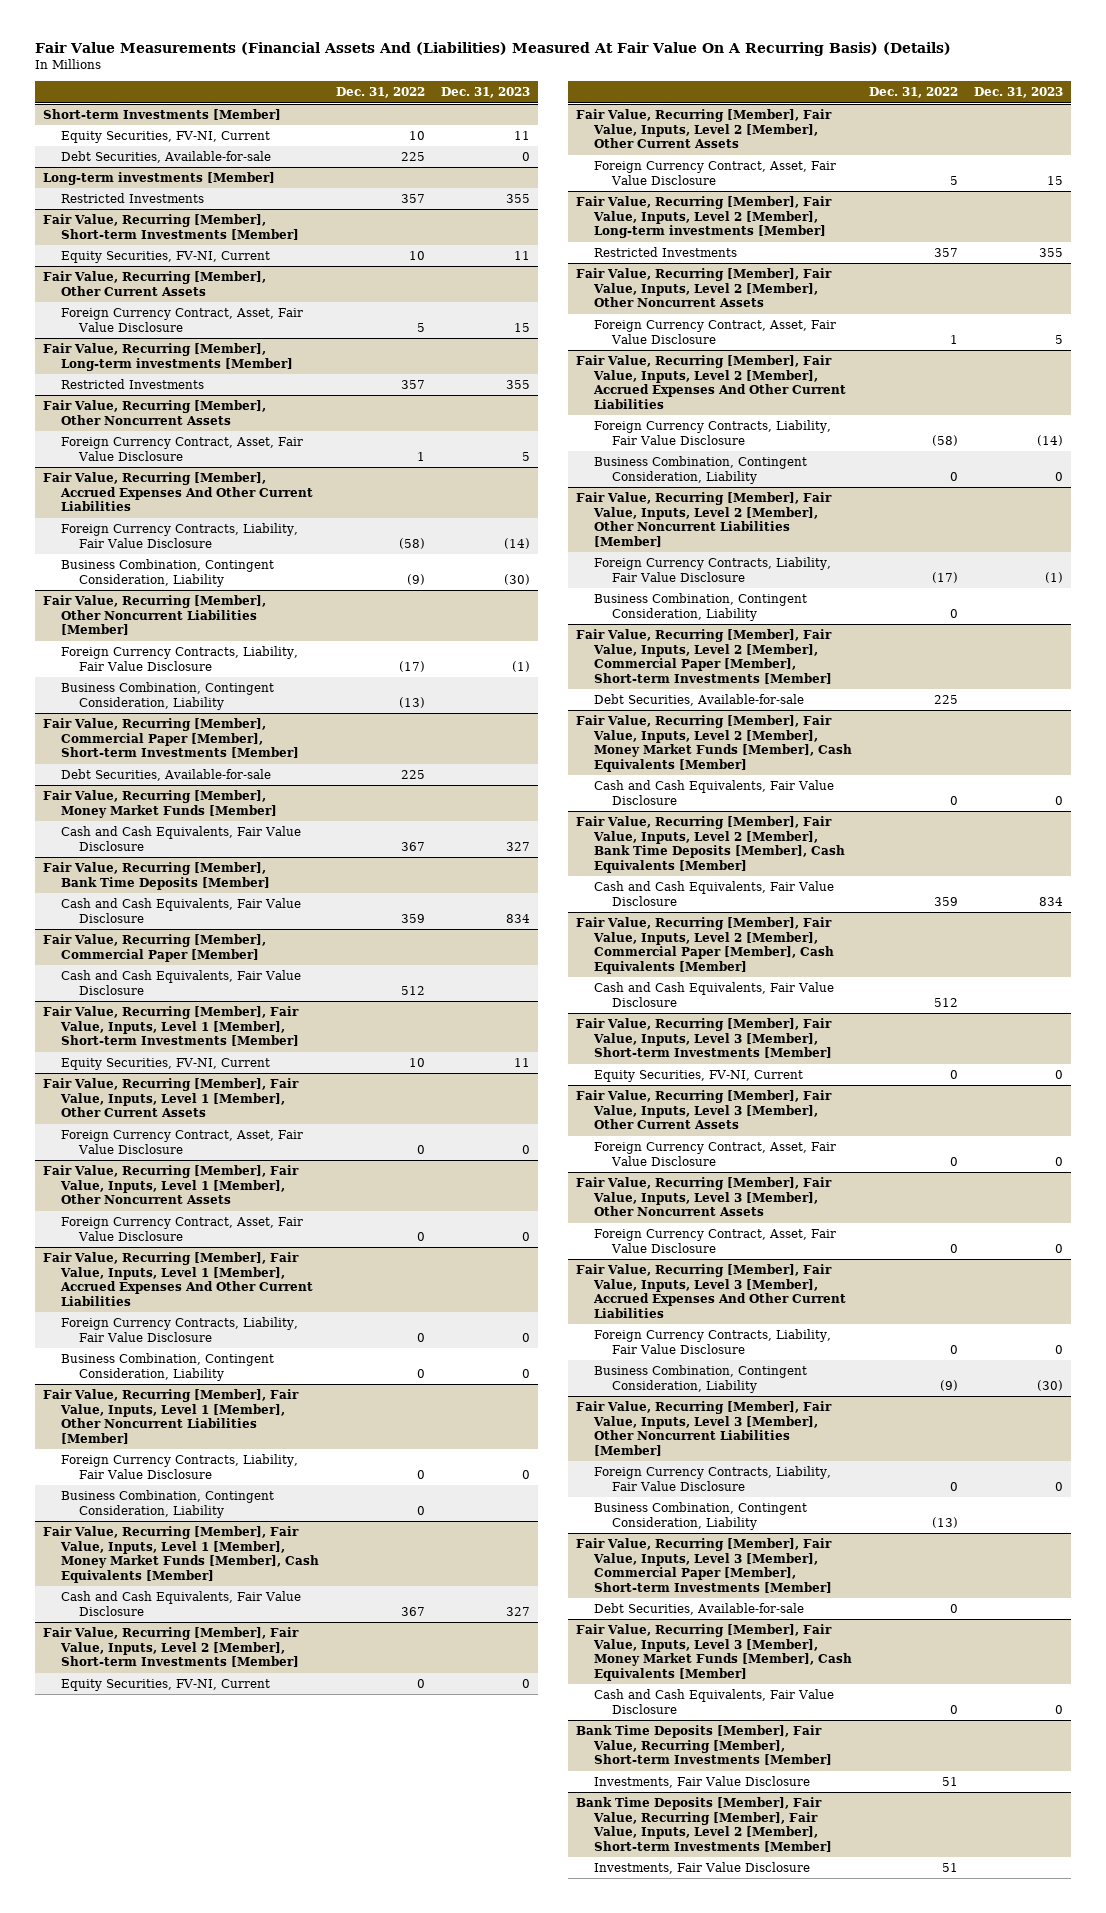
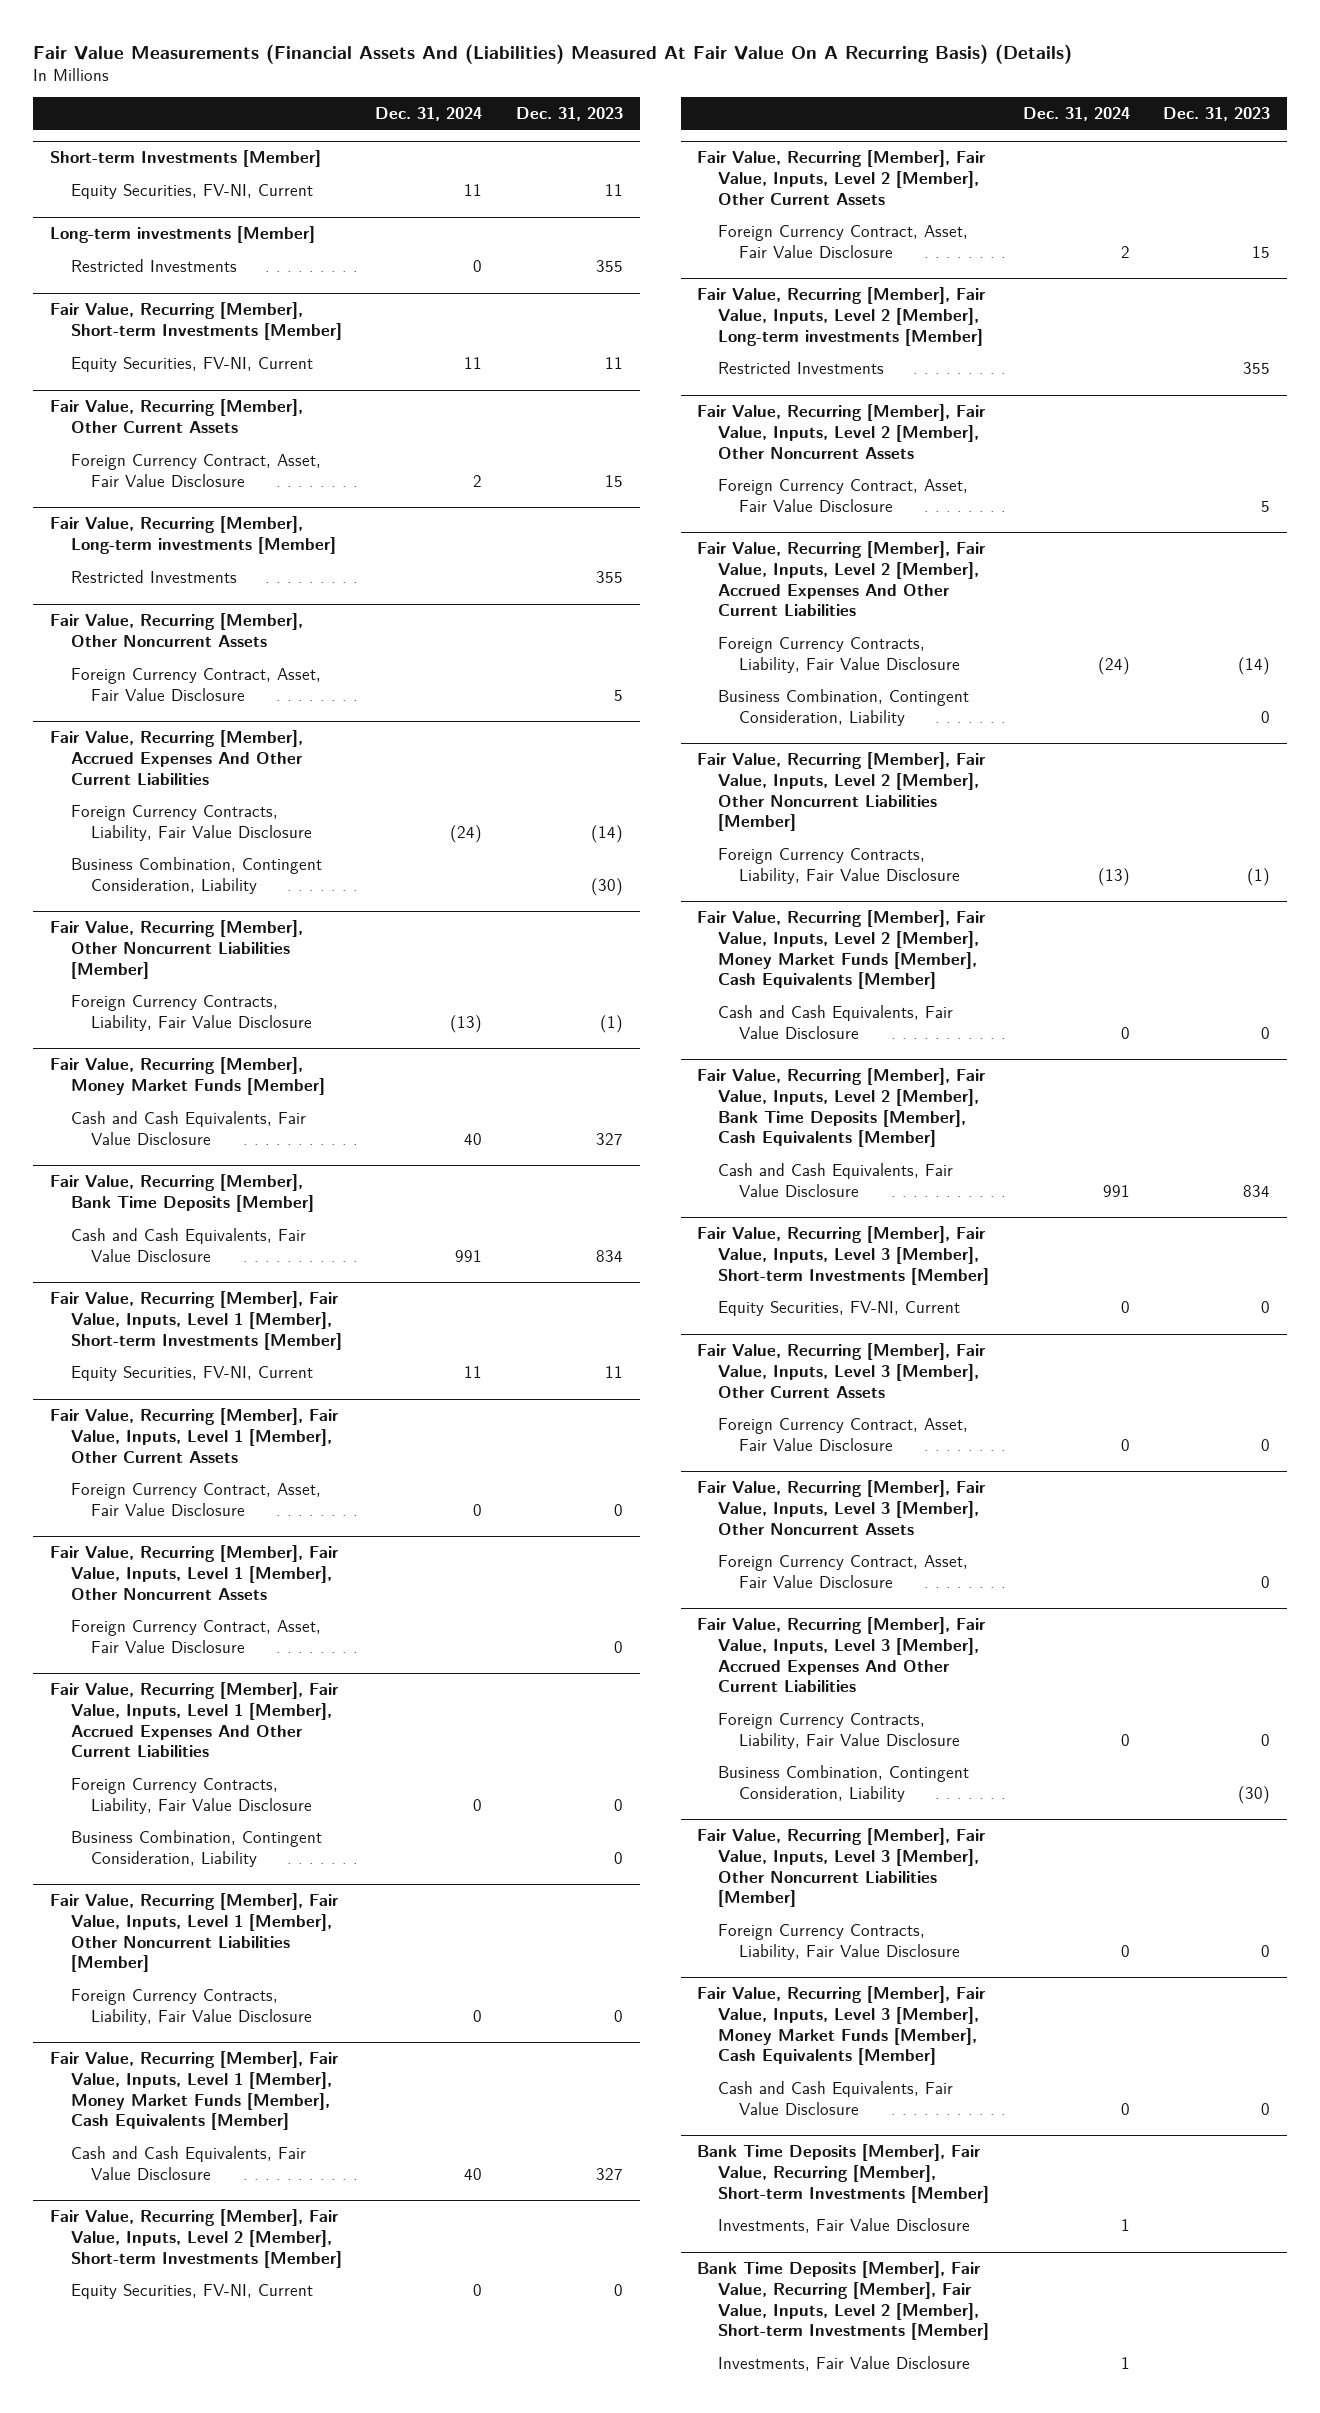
[335,87,425,99] Dec. 31, 2022 -> none
none -> [375,107,483,122] Dec. 31, 2024
[61,151,272,164] Debt Securities, Available-for-sale -> none
[61,682,275,710] Business Combination, Contingent Consideration, Liability -> none
[43,718,300,759] Fair Value, Recurring [Member], Commercial Paper [Member], Short-term Investments [Member] -> none
[61,769,272,782] Debt Securities, Available-for-sale -> none
[43,934,267,962] Fair Value, Recurring [Member], Commercial Paper [Member] -> none
[61,970,302,995] Cash and Cash Equivalents, Fair Value Disclosure -> none
[61,1490,275,1518] Business Combination, Contingent Consideration, Liability -> none
[594,593,808,621] Business Combination, Contingent Consideration, Liability -> none
[576,629,833,684] Fair Value, Recurring [Member], Fair Value, Inputs, Level 2 [Member], Commercial Paper [Member], Short-term Investments [Member] -> none
[594,694,805,707] Debt Securities, Available-for-sale -> none
[576,917,835,974] Fair Value, Recurring [Member], Fair Value, Inputs, Level 2 [Member], Commercial Paper [Member], Cash Equivalents [Member] -> none
[594,982,835,1007] Cash and Cash Equivalents, Fair Value Disclosure -> none
[594,1502,808,1530] Business Combination, Contingent Consideration, Liability -> none
[576,1538,833,1593] Fair Value, Recurring [Member], Fair Value, Inputs, Level 3 [Member], Commercial Paper [Member], Short-term Investments [Member] -> none
[594,1603,805,1616] Debt Securities, Available-for-sale -> none

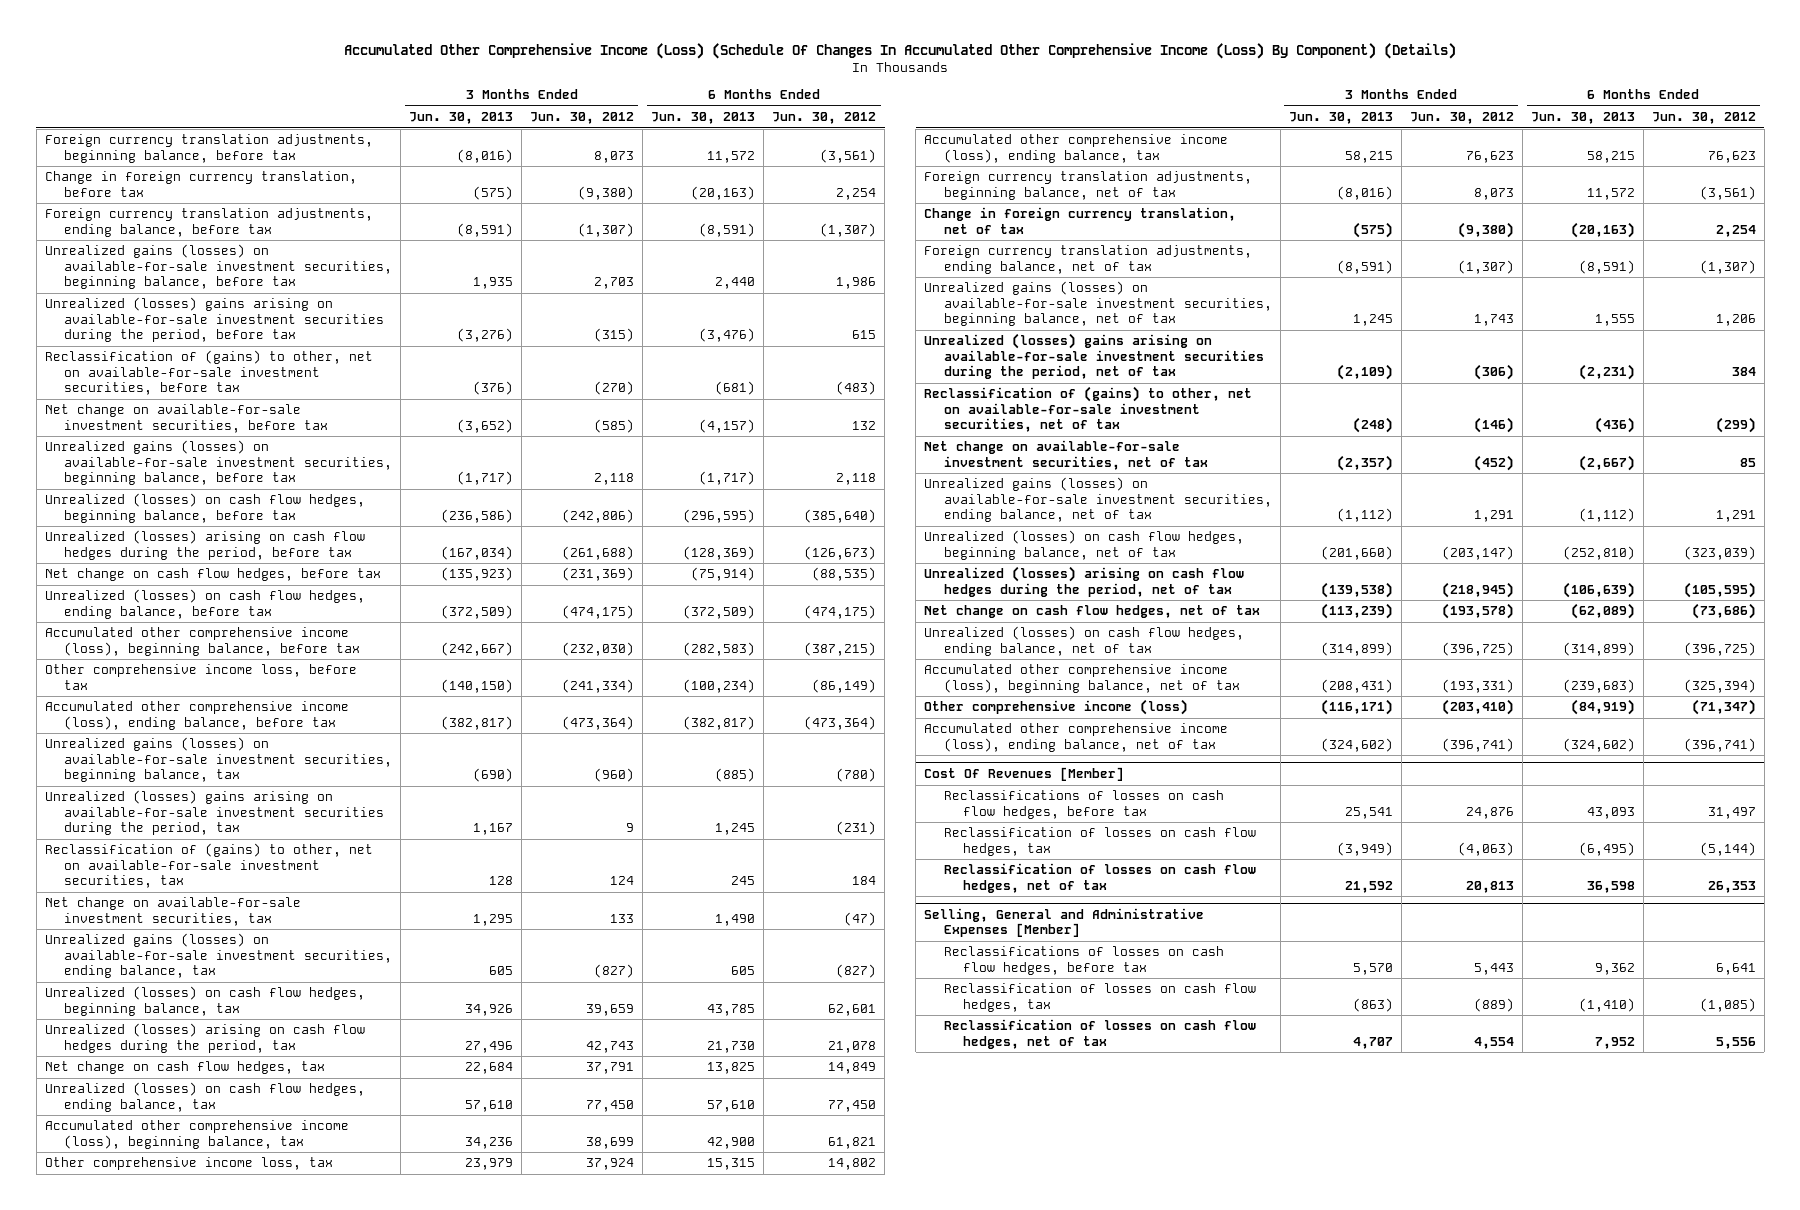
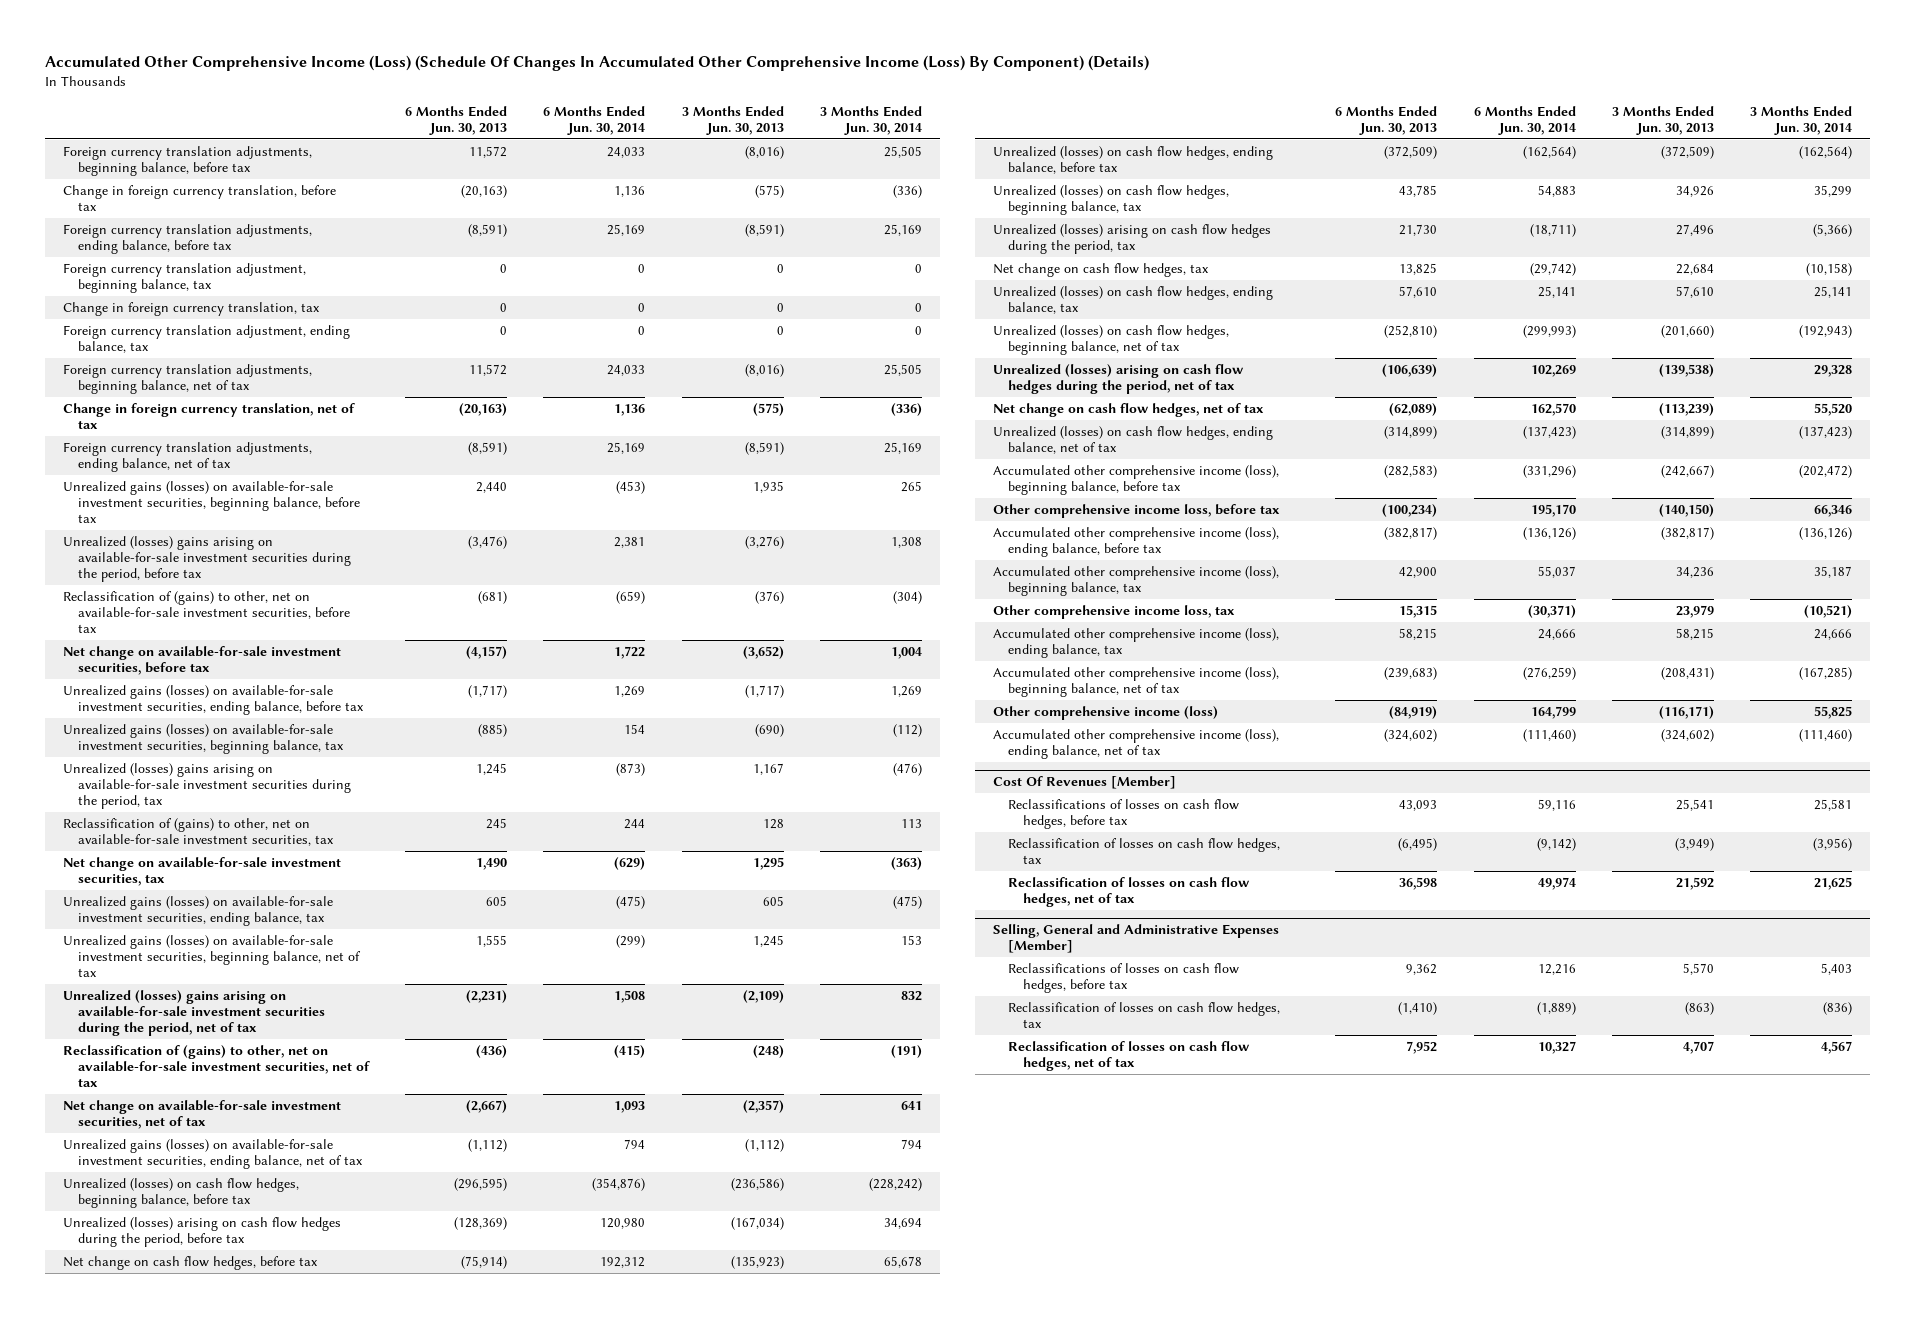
[530,111,635,124] Jun. 30, 2012 -> none
[772,111,877,124] Jun. 30, 2012 -> none
none -> [543,105,646,135] 6 Months Ended Jun. 30, 2014
none -> [819,105,922,135] 3 Months Ended Jun. 30, 2014
none -> [62,262,306,294] Foreign currency translation adjustment, beginning balance, tax
none -> [62,301,320,316] Change in foreign currency translation, tax
none -> [62,324,350,354] Foreign currency translation adjustment, ending balance, tax
[924,171,1253,200] Foreign currency translation adjustments, beginning balance, net of tax -> [62,363,312,395] Foreign currency translation adjustments, beginning balance, net of tax
[924,207,1237,234] Change in foreign currency translation, net of tax -> [62,402,355,430] Change in foreign currency translation, net of tax
[924,245,1253,274] Foreign currency translation adjustments, ending balance, net of tax -> [62,441,312,473] Foreign currency translation adjustments, ending balance, net of tax
[44,440,393,486] Unrealized gains (losses) on available-for-sale investment securities, beginning balance, before tax -> [62,684,364,716] Unrealized gains (losses) on available-for-sale investment securities, ending balance, before tax
[44,493,365,523] Unrealized (losses) on cash flow hedges, beginning balance, before tax -> [62,1177,299,1209] Unrealized (losses) on cash flow hedges, beginning balance, before tax
[44,530,365,560] Unrealized (losses) arising on cash flow hedges during the period, before tax -> [62,1216,341,1248] Unrealized (losses) arising on cash flow hedges during the period, before tax
[44,568,381,582] Net change on cash flow hedges, before tax -> [62,1255,318,1270] Net change on cash flow hedges, before tax
[44,589,365,619] Unrealized (losses) on cash flow hedges, ending balance, before tax -> [993,145,1274,175] Unrealized (losses) on cash flow hedges, ending balance, before tax
[44,986,365,1016] Unrealized (losses) on cash flow hedges, beginning balance, tax -> [993,184,1230,216] Unrealized (losses) on cash flow hedges, beginning balance, tax
[44,1023,365,1053] Unrealized (losses) arising on cash flow hedges during the period, tax -> [993,223,1272,255] Unrealized (losses) arising on cash flow hedges during the period, tax
[44,1061,325,1075] Net change on cash flow hedges, tax -> [993,262,1210,277] Net change on cash flow hedges, tax
[44,1082,365,1112] Unrealized (losses) on cash flow hedges, ending balance, tax -> [993,285,1274,315] Unrealized (losses) on cash flow hedges, ending balance, tax
[44,627,361,656] Accumulated other comprehensive income (loss), beginning balance, before tax -> [993,464,1280,496] Accumulated other comprehensive income (loss), beginning balance, before tax
[44,664,357,690] Other comprehensive income loss, before tax -> [993,503,1281,518] Other comprehensive income loss, before tax
[44,701,349,730] Accumulated other comprehensive income (loss), ending balance, before tax -> [993,526,1280,558] Accumulated other comprehensive income (loss), ending balance, before tax
[44,1120,349,1149] Accumulated other comprehensive income (loss), beginning balance, tax -> [993,565,1280,597] Accumulated other comprehensive income (loss), beginning balance, tax
[44,1157,333,1171] Other comprehensive income loss, tax -> [993,604,1236,619] Other comprehensive income loss, tax
[924,134,1229,163] Accumulated other comprehensive income (loss), ending balance, tax -> [993,627,1280,659] Accumulated other comprehensive income (loss), ending balance, tax

